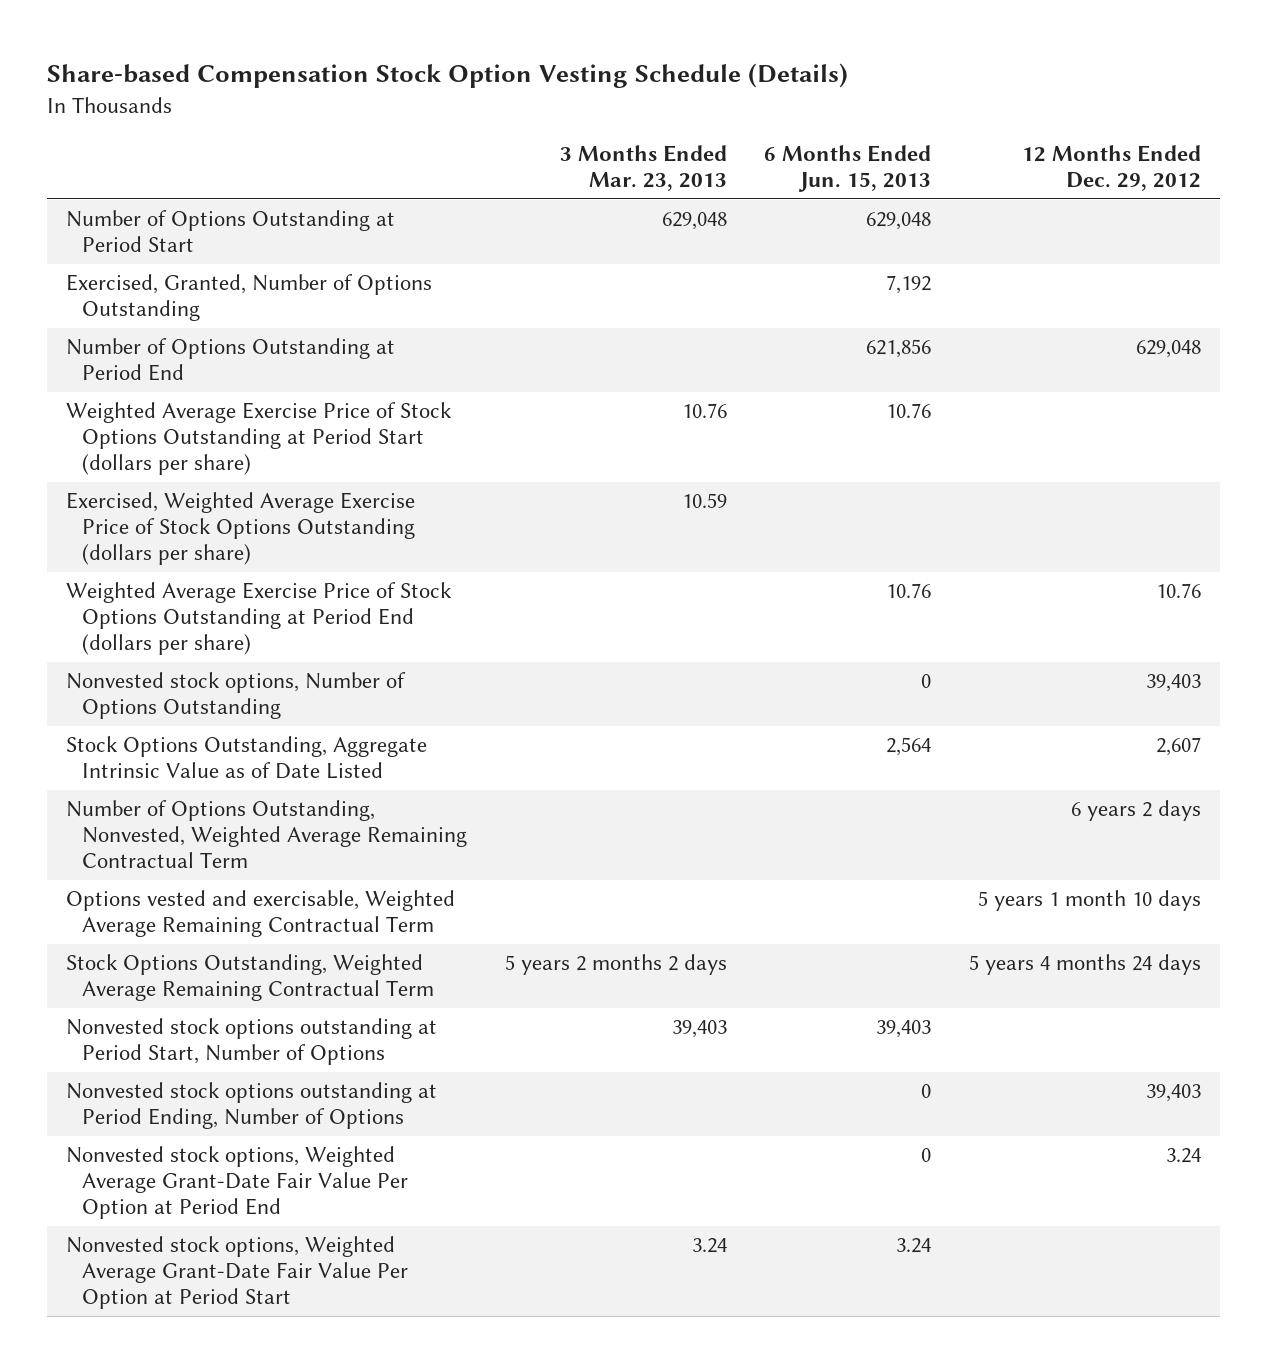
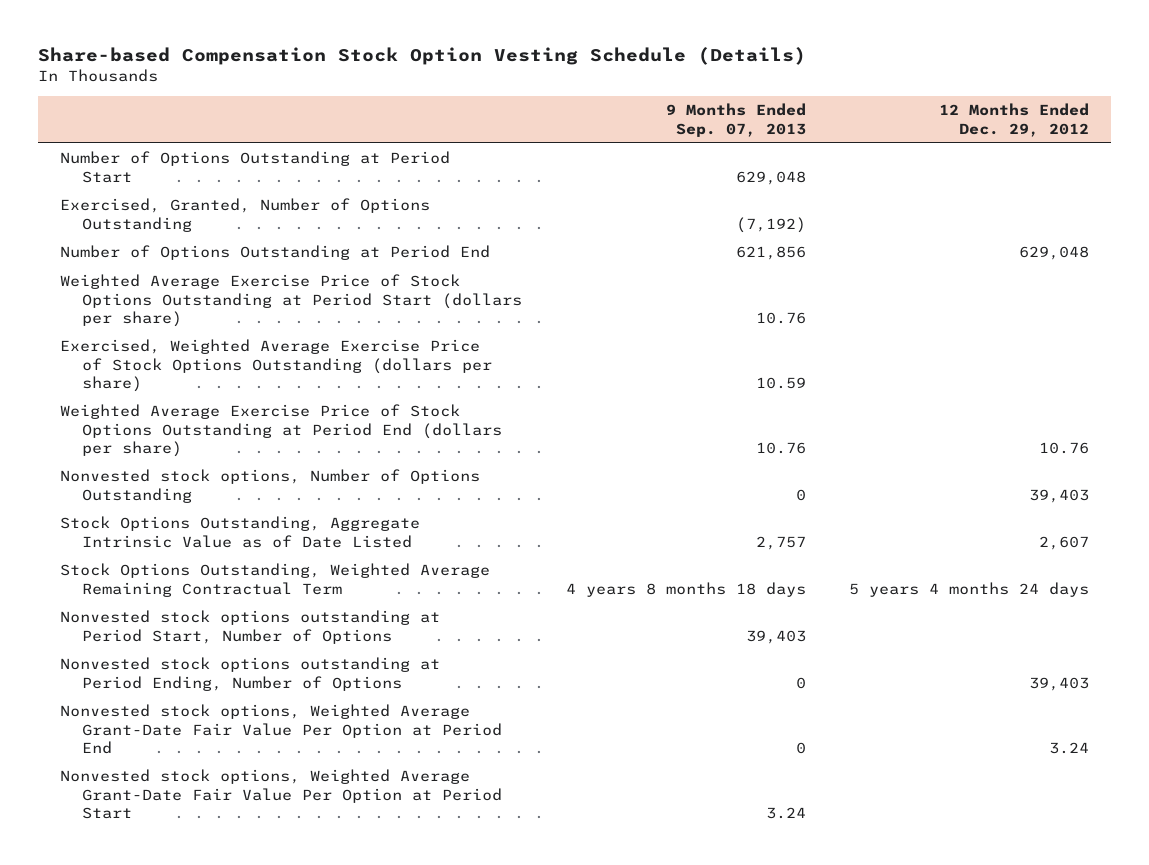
[559,145,727,192] 3 Months Ended Mar. 23, 2013 -> none
[764,145,932,193] 6 Months Ended Jun. 15, 2013 -> none
none -> [665,103,806,137] 9 Months Ended Sep. 07, 2013
[65,800,468,869] Number of Options Outstanding, Nonvested, Weighted Average Remaining Contractual Term -> none
[65,890,455,938] Options vested and exercisable, Weighted Average Remaining Contractual Term -> none

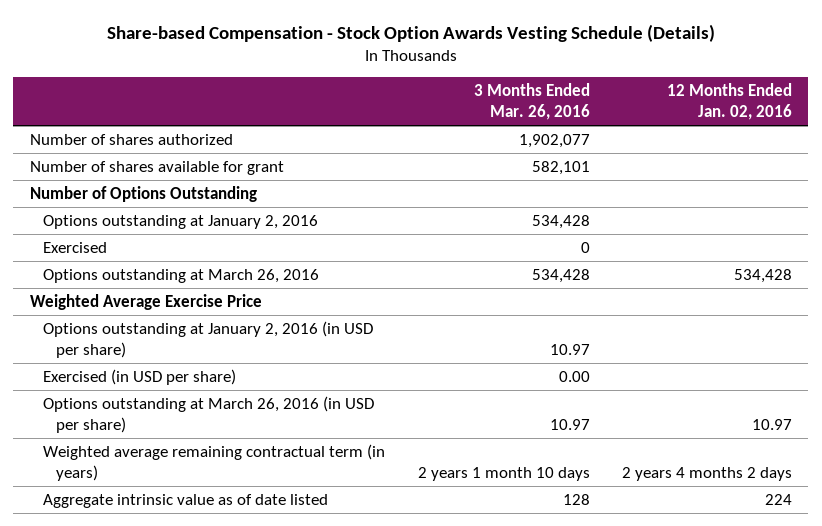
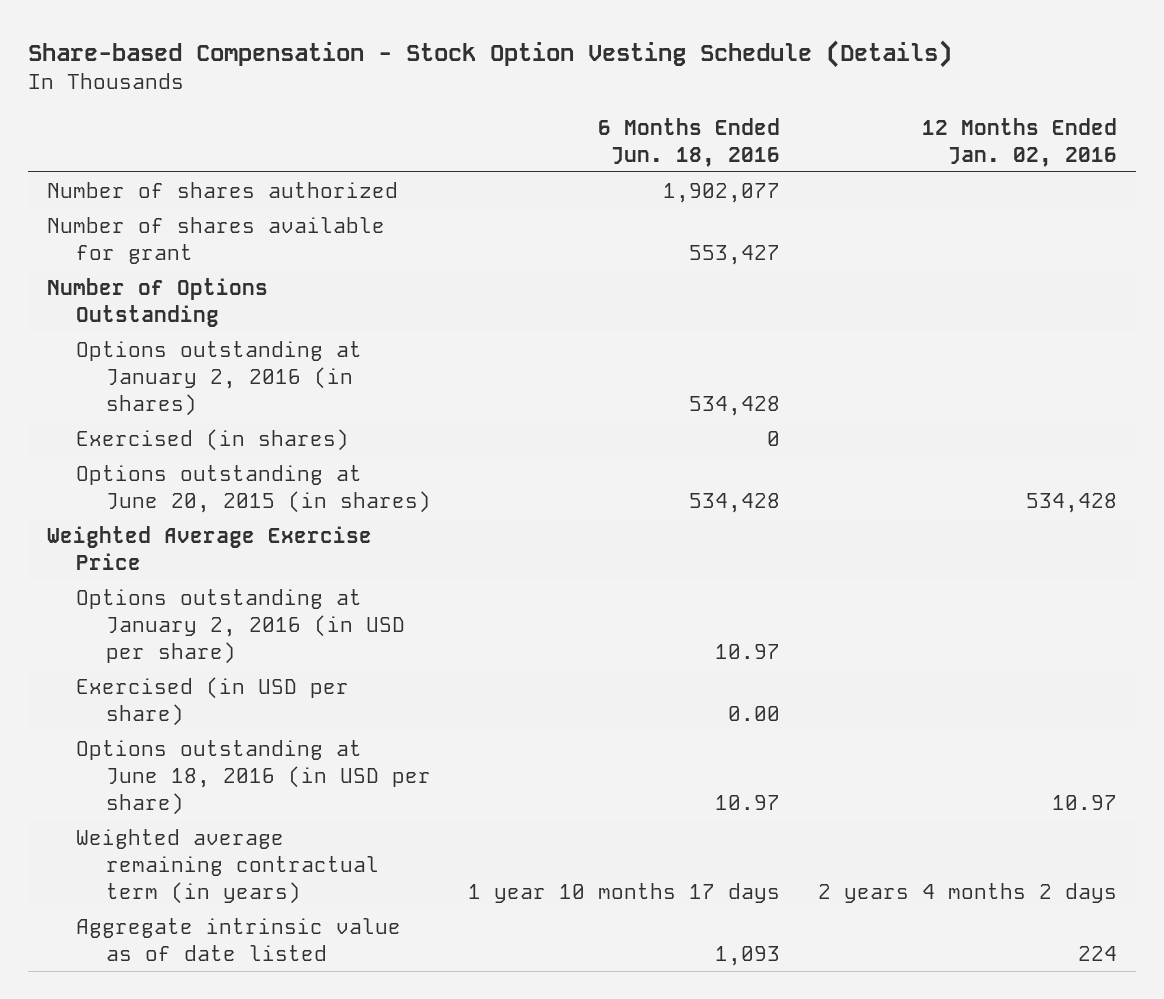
[106,23,715,42] Share-based Compensation - Stock Option Awards Vesting Schedule (Details) -> [28,39,953,68] Share-based Compensation - Stock Option Vesting Schedule (Details)
[473,82,590,120] 3 Months Ended Mar. 26, 2016 -> none
none -> [598,117,781,167] 6 Months Ended Jun. 18, 2016
[43,214,319,229] Options outstanding at January 2, 2016 -> [76,340,363,416] Options outstanding at January 2, 2016 (in shares)
[43,241,108,253] Exercised -> [76,428,350,451] Exercised (in shares)
[43,268,320,283] Options outstanding at March 26, 2016 -> [76,464,431,513] Options outstanding at June 20, 2015 (in shares)
[43,395,375,433] Options outstanding at March 26, 2016 (in USD per share) -> [76,739,431,815] Options outstanding at June 18, 2016 (in USD per share)

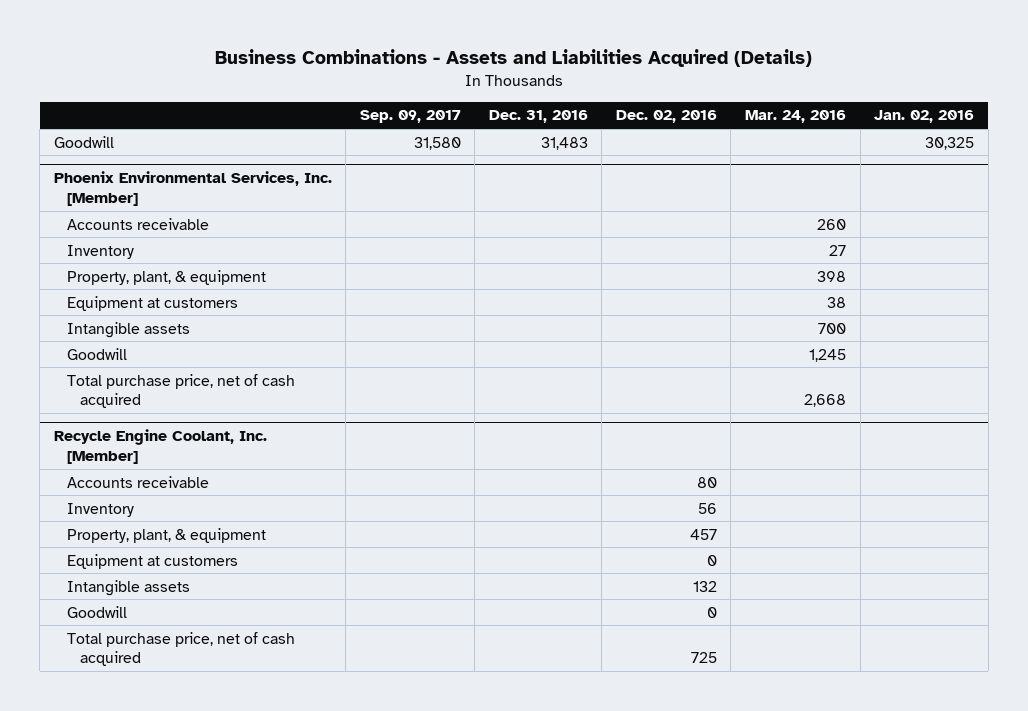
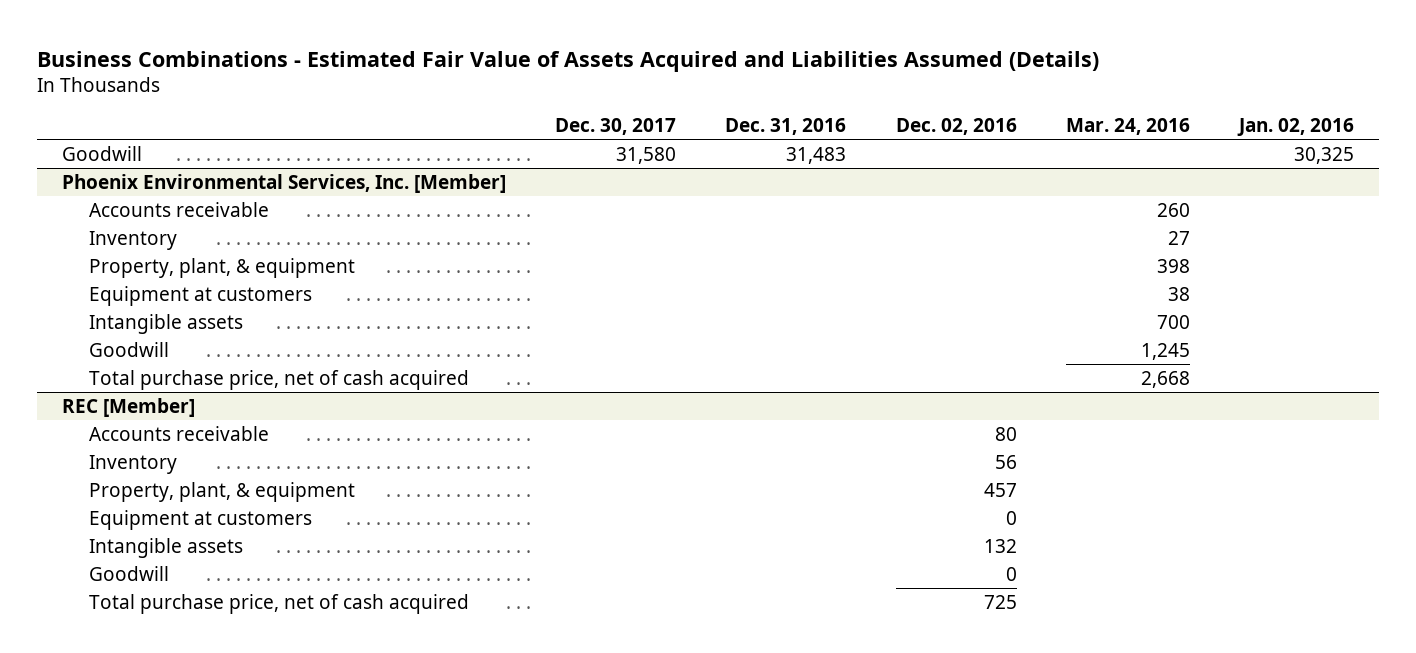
[214,49,812,68] Business Combinations - Assets and Liabilities Acquired (Details) -> [37,50,1100,72] Business Combinations - Estimated Fair Value of Assets Acquired and Liabilities Assumed (Details)
[359,110,461,124] Sep. 09, 2017 -> none
none -> [555,117,677,135] Dec. 30, 2017
[53,429,267,464] Recycle Engine Coolant, Inc. [Member] -> [61,397,195,417] REC [Member]

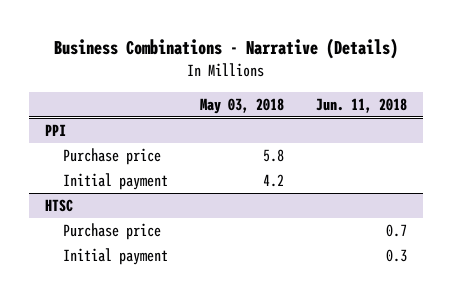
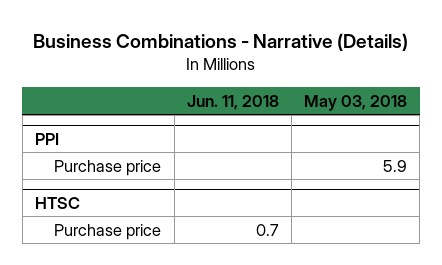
[62,173,168,191] Initial payment -> none
[262,149,284,163] 5.8 -> [383,159,408,172] 5.9
[62,248,168,266] Initial payment -> none

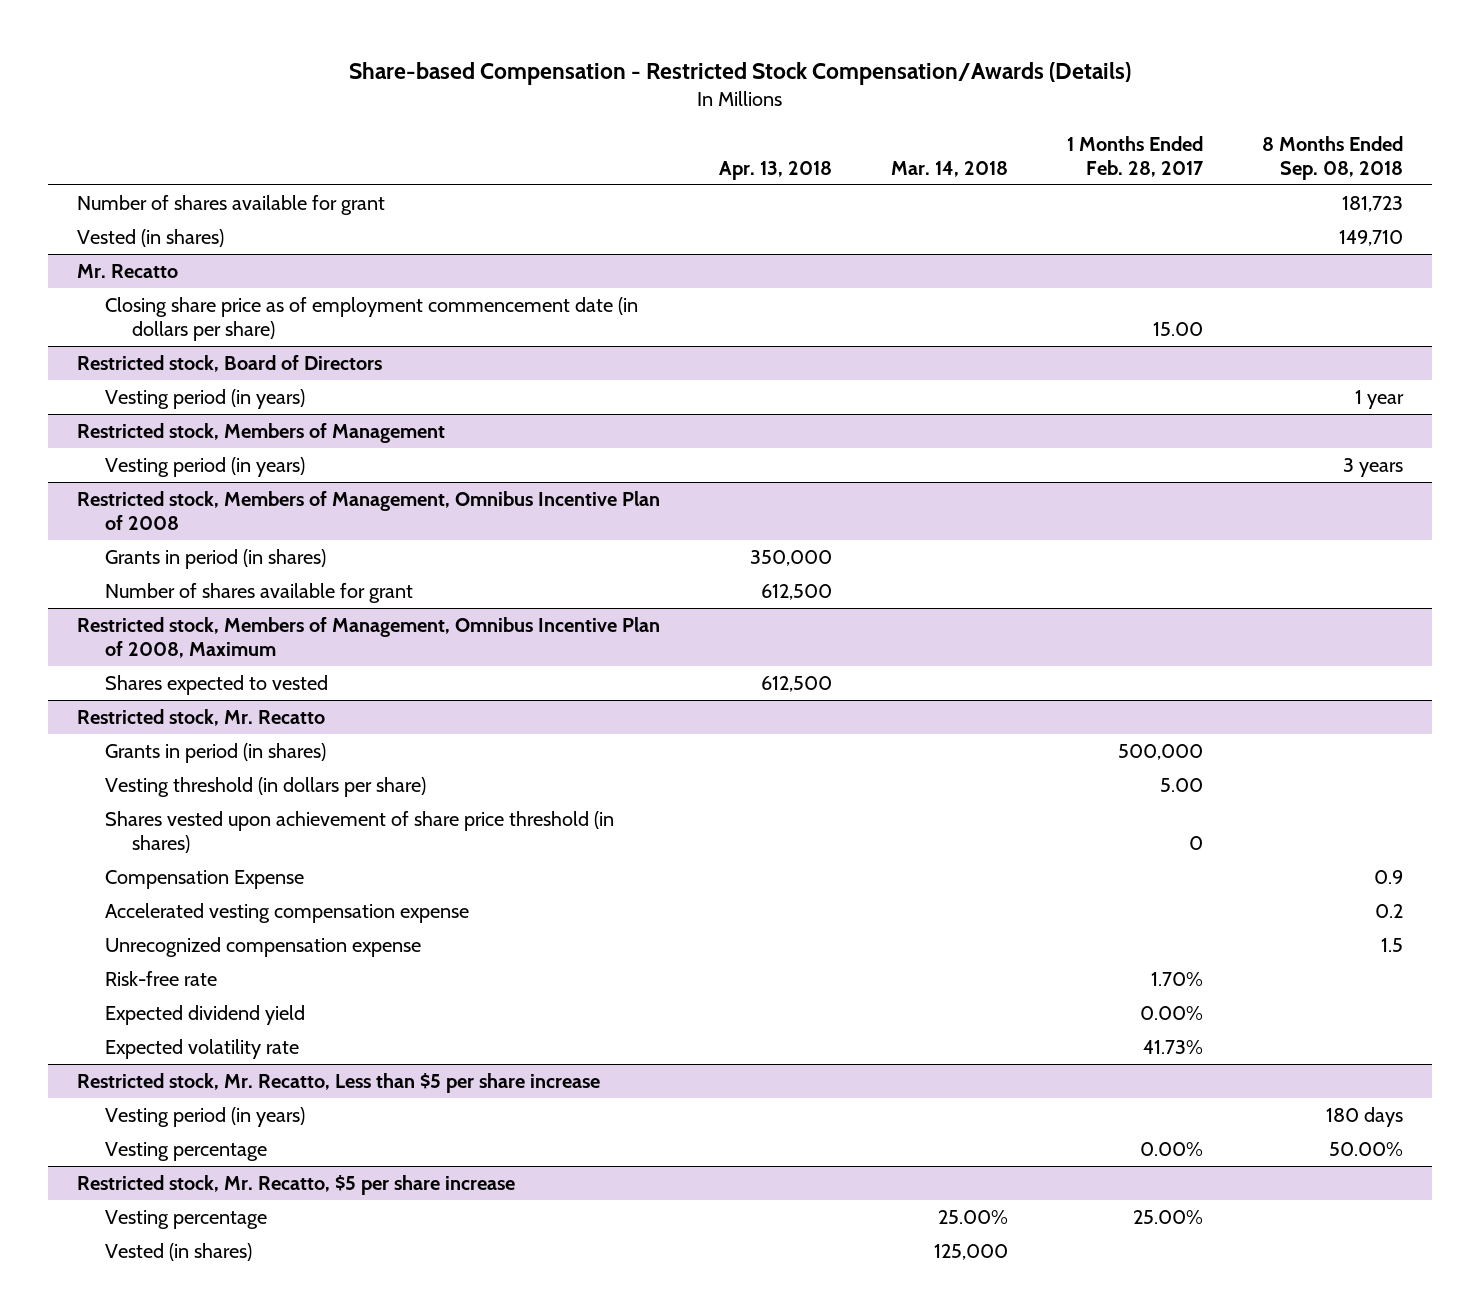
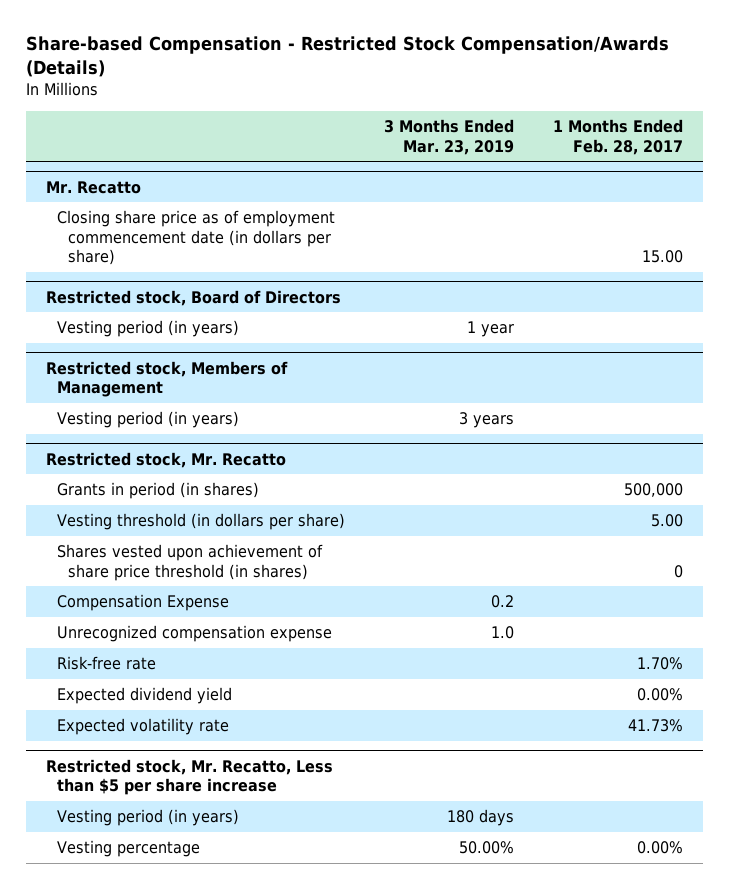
[719,160,833,180] Apr. 13, 2018 -> none
[891,160,1009,177] Mar. 14, 2018 -> none
[1261,135,1403,180] 8 Months Ended Sep. 08, 2018 -> none
none -> [384,118,515,155] 3 Months Ended Mar. 23, 2019
[77,195,386,216] Number of shares available for grant -> none
[77,229,225,248] Vested (in shares) -> none
[77,491,661,531] Restricted stock, Members of Management, Omnibus Incentive Plan of 2008 -> none
[104,549,326,570] Grants in period (in shares) -> none
[104,583,413,604] Number of shares available for grant -> none
[77,617,661,659] Restricted stock, Members of Management, Omnibus Incentive Plan of 2008, Maximum -> none
[104,675,328,696] Shares expected to vested -> none
[104,903,469,924] Accelerated vesting compensation expense -> none
[77,1175,516,1196] Restricted stock, Mr. Recatto, $5 per share increase -> none
[104,1210,267,1230] Vesting percentage -> none
[104,1243,252,1262] Vested (in shares) -> none

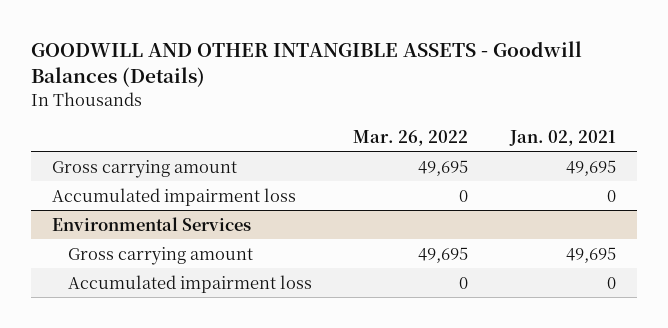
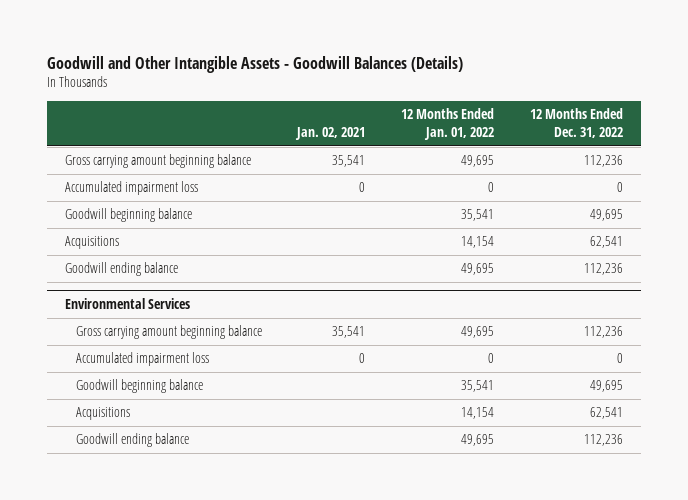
[31,41,583,88] GOODWILL AND OTHER INTANGIBLE ASSETS - Goodwill Balances (Details) -> [47,55,464,73] Goodwill and Other Intangible Assets - Goodwill Balances (Details)
[353,130,469,147] Mar. 26, 2022 -> none
none -> [401,108,495,141] 12 Months Ended Jan. 01, 2022
none -> [530,108,624,139] 12 Months Ended Dec. 31, 2022
[52,159,238,178] Gross carrying amount -> [65,154,252,169] Gross carrying amount beginning balance
[566,159,617,176] 49,695 -> [332,155,366,168] 35,541
none -> [65,208,193,223] Goodwill beginning balance
none -> [65,236,120,250] Acquisitions
none -> [65,262,179,277] Goodwill ending balance
[67,246,253,265] Gross carrying amount -> [75,325,262,340] Gross carrying amount beginning balance
[566,246,617,263] 49,695 -> [332,326,366,339] 35,541
none -> [75,379,203,394] Goodwill beginning balance
none -> [75,407,130,421] Acquisitions
none -> [75,433,189,448] Goodwill ending balance

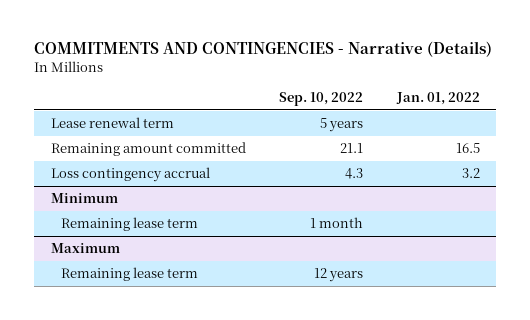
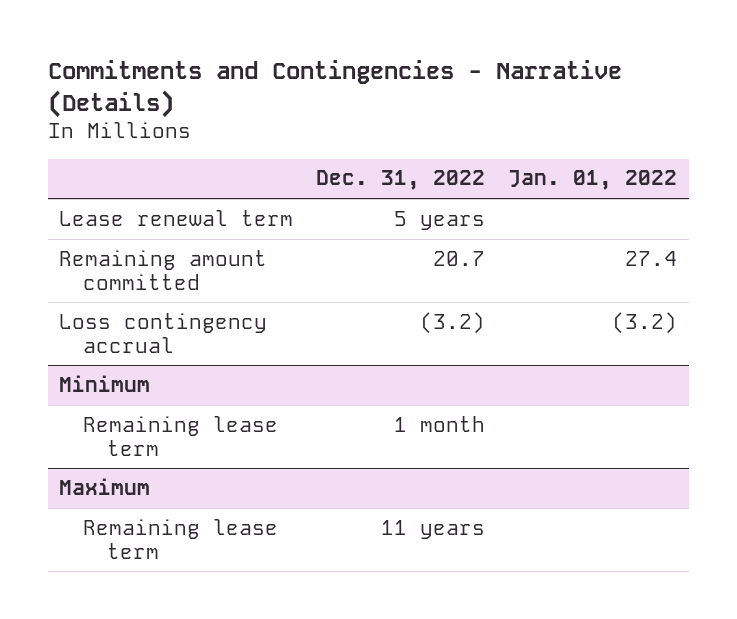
[33,41,492,58] COMMITMENTS AND CONTINGENCIES - Narrative (Details) -> [47,60,622,118] Commitments and Contingencies - Narrative (Details)
[279,91,364,106] Sep. 10, 2022 -> none
none -> [316,170,486,191] Dec. 31, 2022
[455,143,480,154] 16.5 -> [625,250,678,266] 27.4
[461,168,480,179] 3.2 -> [612,311,678,334] (3.2)

